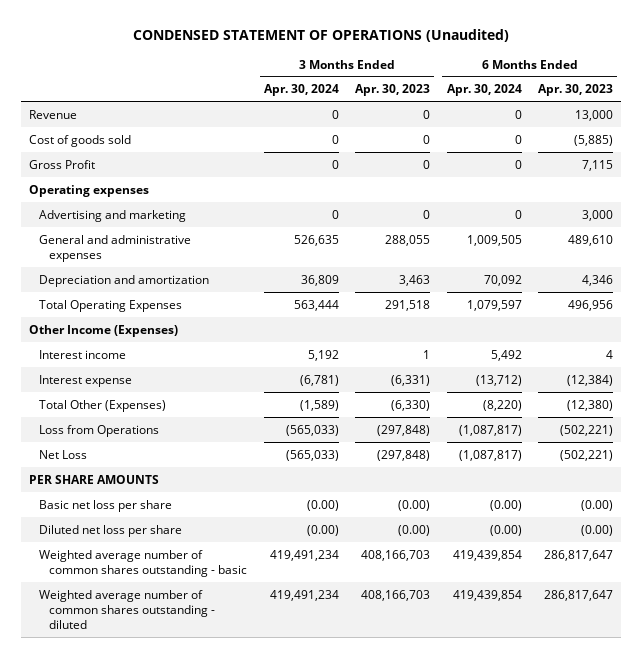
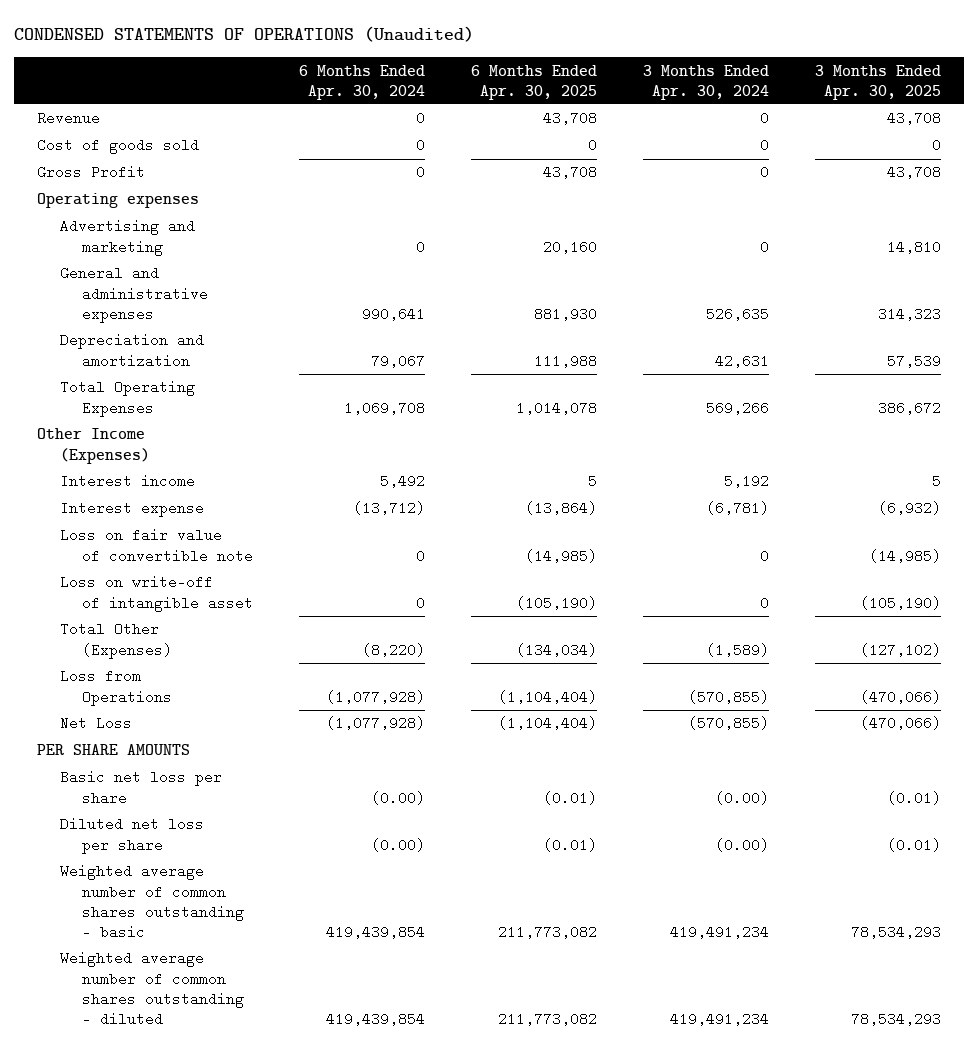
[133,28,510,42] CONDENSED STATEMENT OF OPERATIONS (Unaudited) -> [14,26,475,43] CONDENSED STATEMENTS OF OPERATIONS (Unaudited)
[355,84,431,97] Apr. 30, 2023 -> none
[537,84,613,97] Apr. 30, 2023 -> none
none -> [471,64,598,100] 6 Months Ended Apr. 30, 2025
none -> [814,64,941,100] 3 Months Ended Apr. 30, 2025
[466,234,522,246] 1,009,505 -> [362,306,426,321] 990,641
[300,274,339,286] 36,809 -> [715,353,770,368] 42,631
[483,274,522,286] 70,092 -> [371,353,426,368] 79,067
[293,299,339,311] 563,444 -> [706,400,770,415] 569,266
[466,299,522,311] 1,079,597 -> [344,400,426,415] 1,069,708
none -> [59,528,254,563] Loss on fair value of convertible note
none -> [59,575,254,612] Loss on write-off of intangible asset
[285,424,339,436] (565,033) -> [688,689,770,704] (570,855)
[458,424,522,436] (1,087,817) -> [326,689,426,704] (1,077,928)
[285,449,339,461] (565,033) -> [688,716,770,731] (570,855)
[458,449,522,461] (1,087,817) -> [326,716,426,731] (1,077,928)

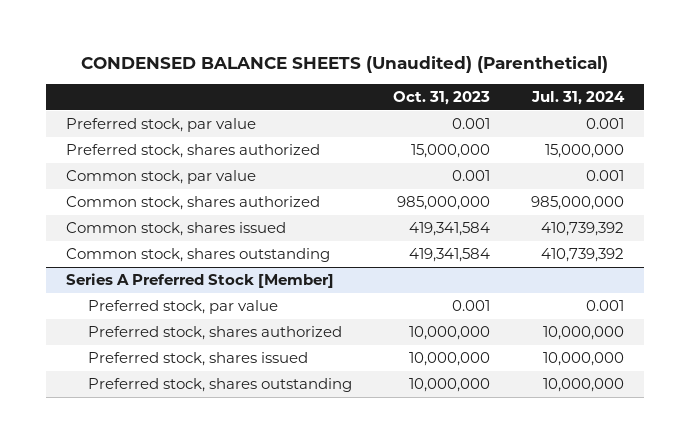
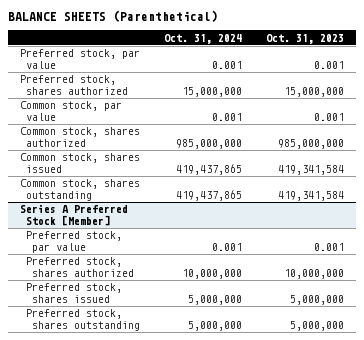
[80,55,608,73] CONDENSED BALANCE SHEETS (Unaudited) (Parenthetical) -> [7,10,218,23] BALANCE SHEETS (Parenthetical)
[530,90,625,105] Jul. 31, 2024 -> none
none -> [164,33,243,44] Oct. 31, 2024
[409,352,491,367] 10,000,000 -> [290,294,345,305] 5,000,000
[409,378,491,393] 10,000,000 -> [290,320,345,331] 5,000,000

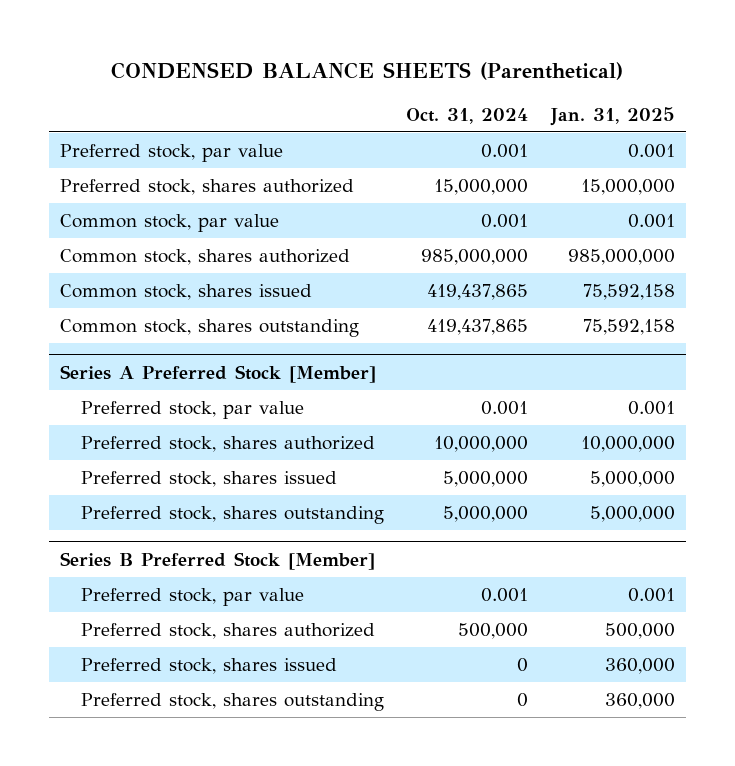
[7,10,218,23] BALANCE SHEETS (Parenthetical) -> [111,61,624,80] CONDENSED BALANCE SHEETS (Parenthetical)
[266,33,345,44] Oct. 31, 2023 -> none
none -> [549,106,675,126] Jan. 31, 2025
none -> [59,551,375,570] Series B Preferred Stock [Member]
none -> [80,587,304,606] Preferred stock, par value
none -> [80,622,375,639] Preferred stock, shares authorized
none -> [80,657,337,674] Preferred stock, shares issued
none -> [80,692,384,711] Preferred stock, shares outstanding

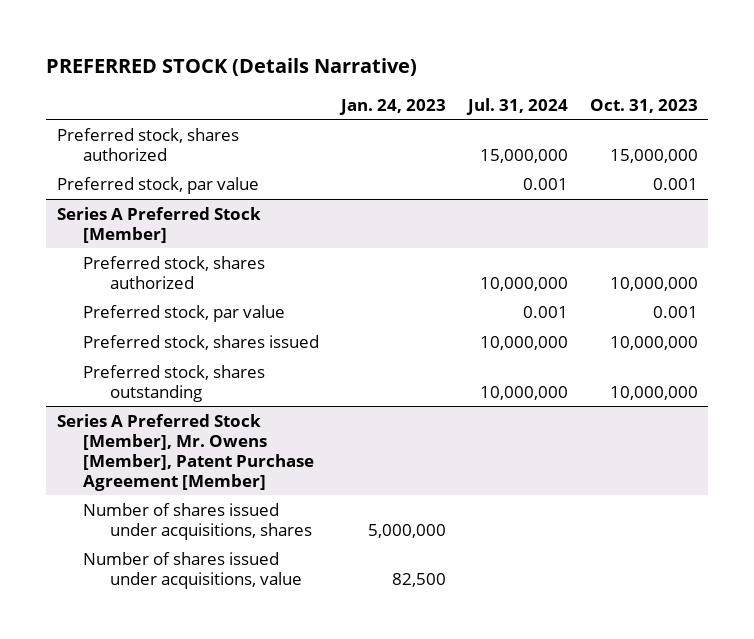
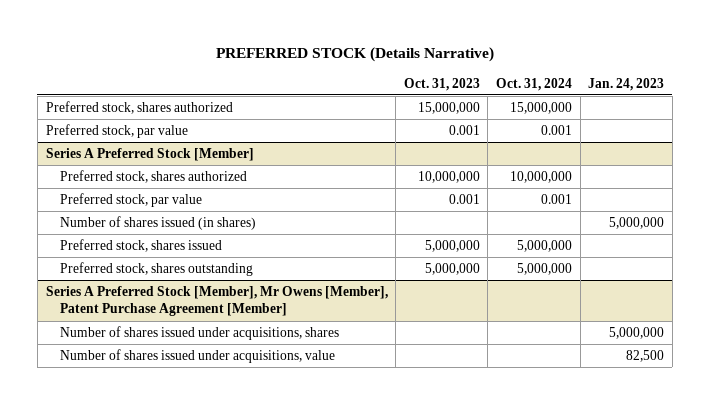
[465,97,568,115] Jul. 31, 2024 -> none
none -> [495,77,572,91] Oct. 31, 2024
none -> [59,215,256,230] Number of shares issued (in shares)
[609,335,698,350] 10,000,000 -> [424,239,480,252] 5,000,000
[609,385,698,400] 10,000,000 -> [424,262,480,275] 5,000,000
[56,413,315,491] Series A Preferred Stock [Member], Mr. Owens [Member], Patent Purchase Agreement [Member] -> [45,285,388,317] Series A Preferred Stock [Member], Mr Owens [Member], Patent Purchase Agreement [Member]

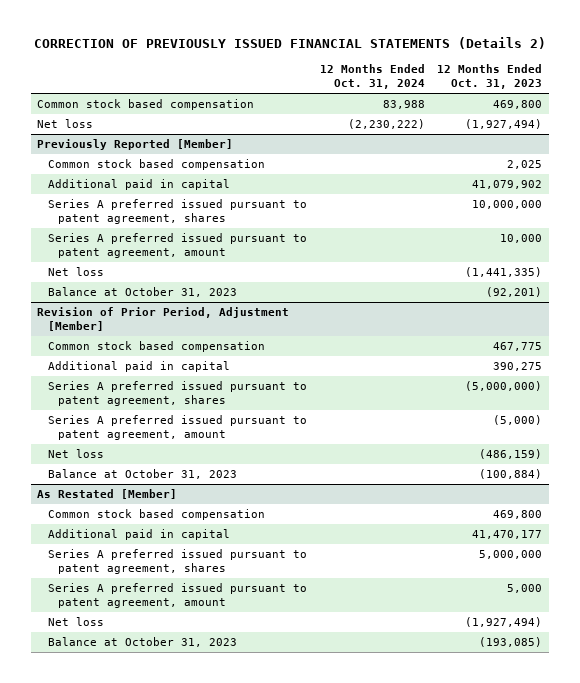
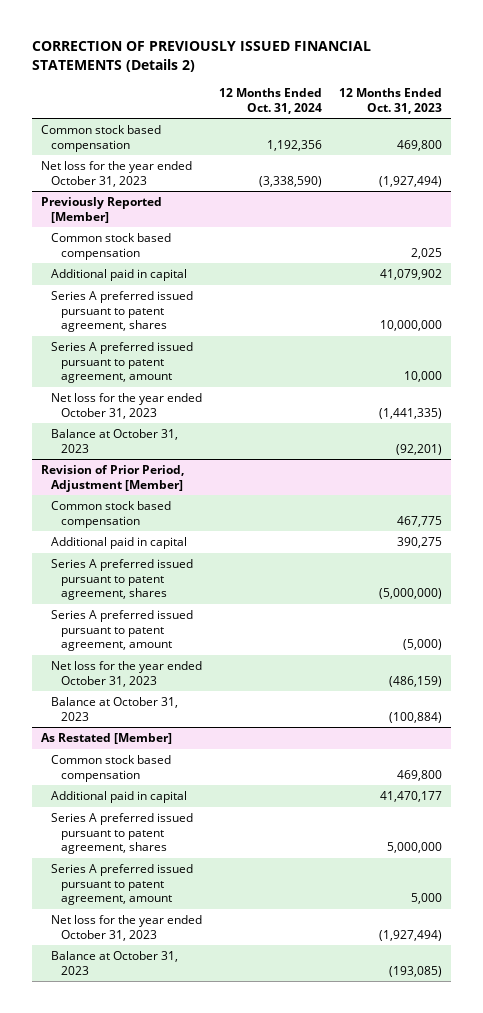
[382,100,425,110] 83,988 -> [266,139,322,151] 1,192,356
[37,119,94,129] Net loss -> [41,161,193,187] Net loss for the year ended October 31, 2023
[347,119,425,130] (2,230,222) -> [258,175,322,187] (3,338,590)
[47,267,104,277] Net loss -> [50,393,202,419] Net loss for the year ended October 31, 2023
[47,449,104,459] Net loss -> [50,661,202,687] Net loss for the year ended October 31, 2023
[47,617,104,627] Net loss -> [50,915,202,941] Net loss for the year ended October 31, 2023

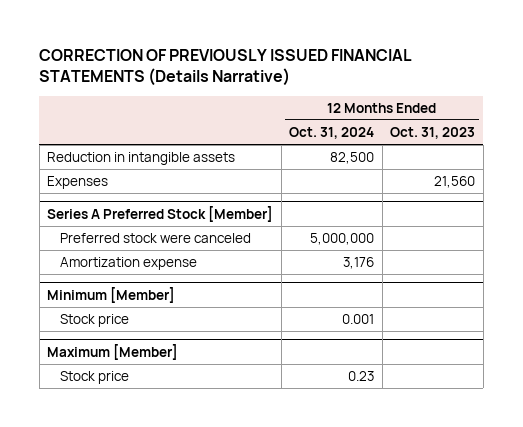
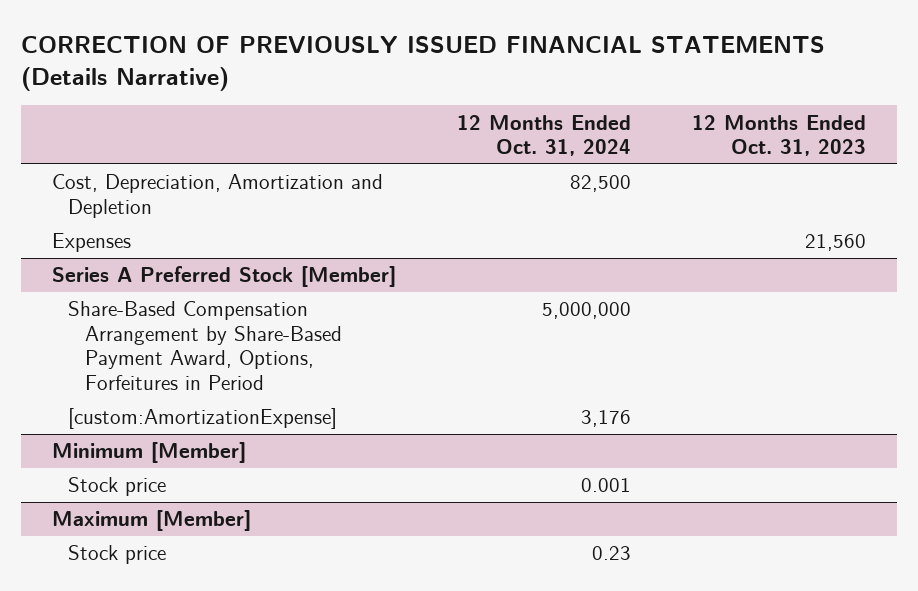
[47,152,236,166] Reduction in intangible assets -> [51,174,383,218] Cost, Depreciation, Amortization and Depletion
[60,233,252,244] Preferred stock were canceled -> [68,301,343,390] Share-Based Compensation Arrangement by Share-Based Payment Award, Options, Forfeitures in Period
[60,257,198,271] Amortization expense -> [68,408,338,430] [custom:AmortizationExpense]

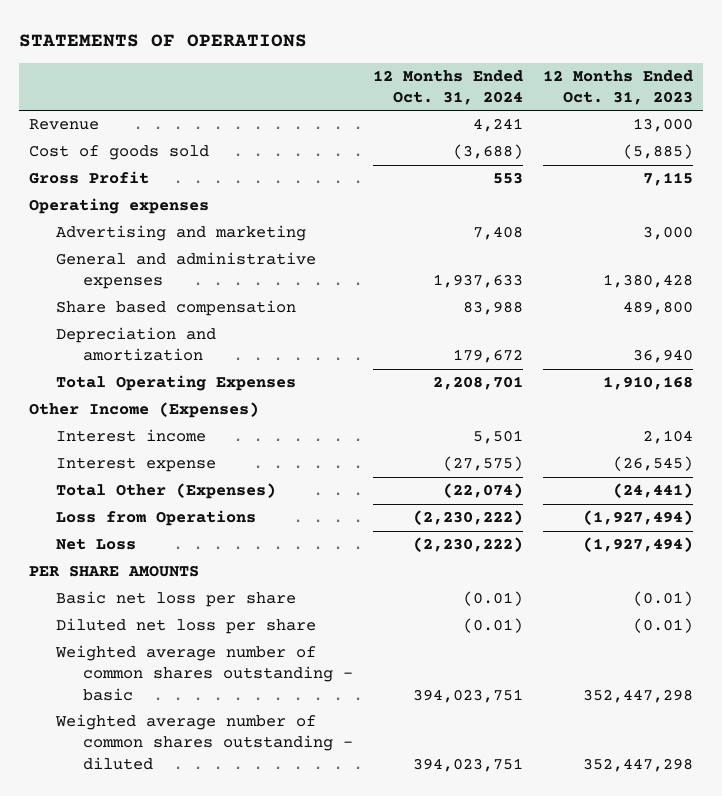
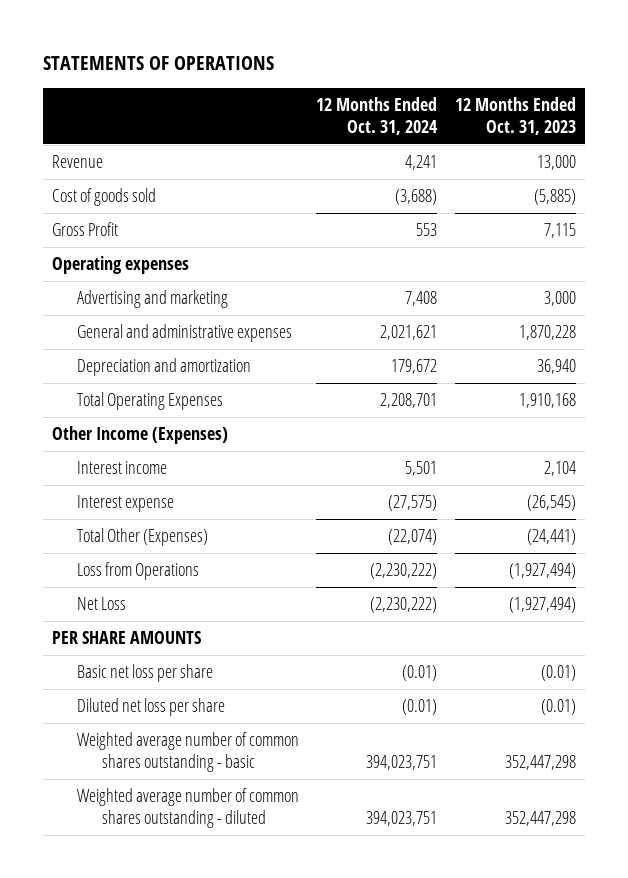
[56,300,297,317] Share based compensation -> none
[433,274,524,289] 1,937,633 -> [380,325,438,341] 2,021,621
[603,274,694,289] 1,380,428 -> [518,325,576,341] 1,870,228

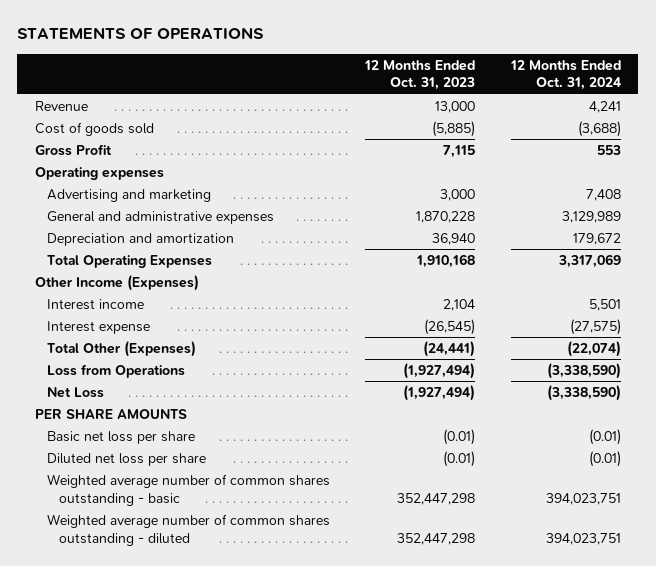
[380,325,438,341] 2,021,621 -> [561,211,621,224] 3,129,989
[380,393,438,409] 2,208,701 -> [557,254,621,269] 3,317,069
[370,563,438,580] (2,230,222) -> [546,363,621,380] (3,338,590)
[370,597,438,614] (2,230,222) -> [546,385,621,402] (3,338,590)

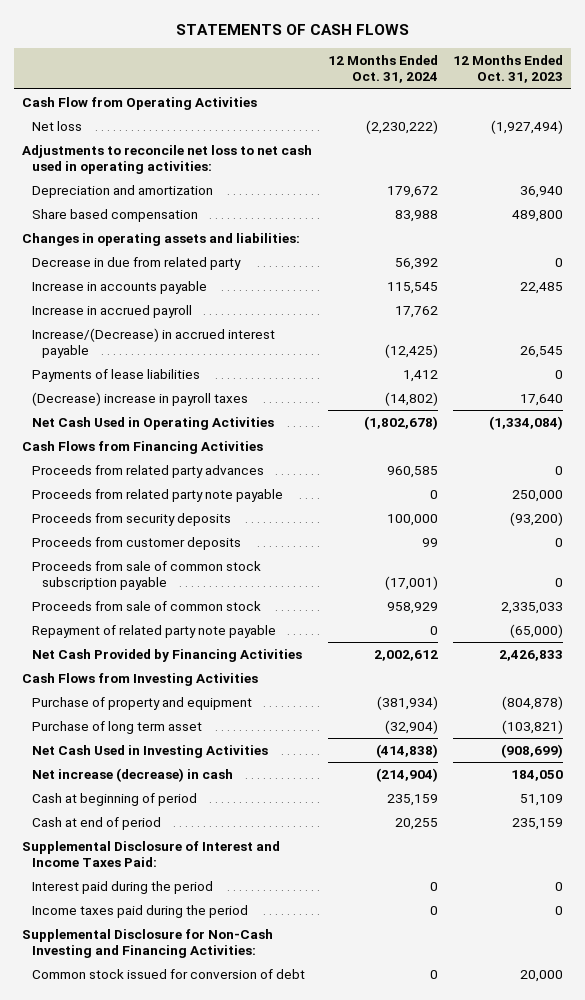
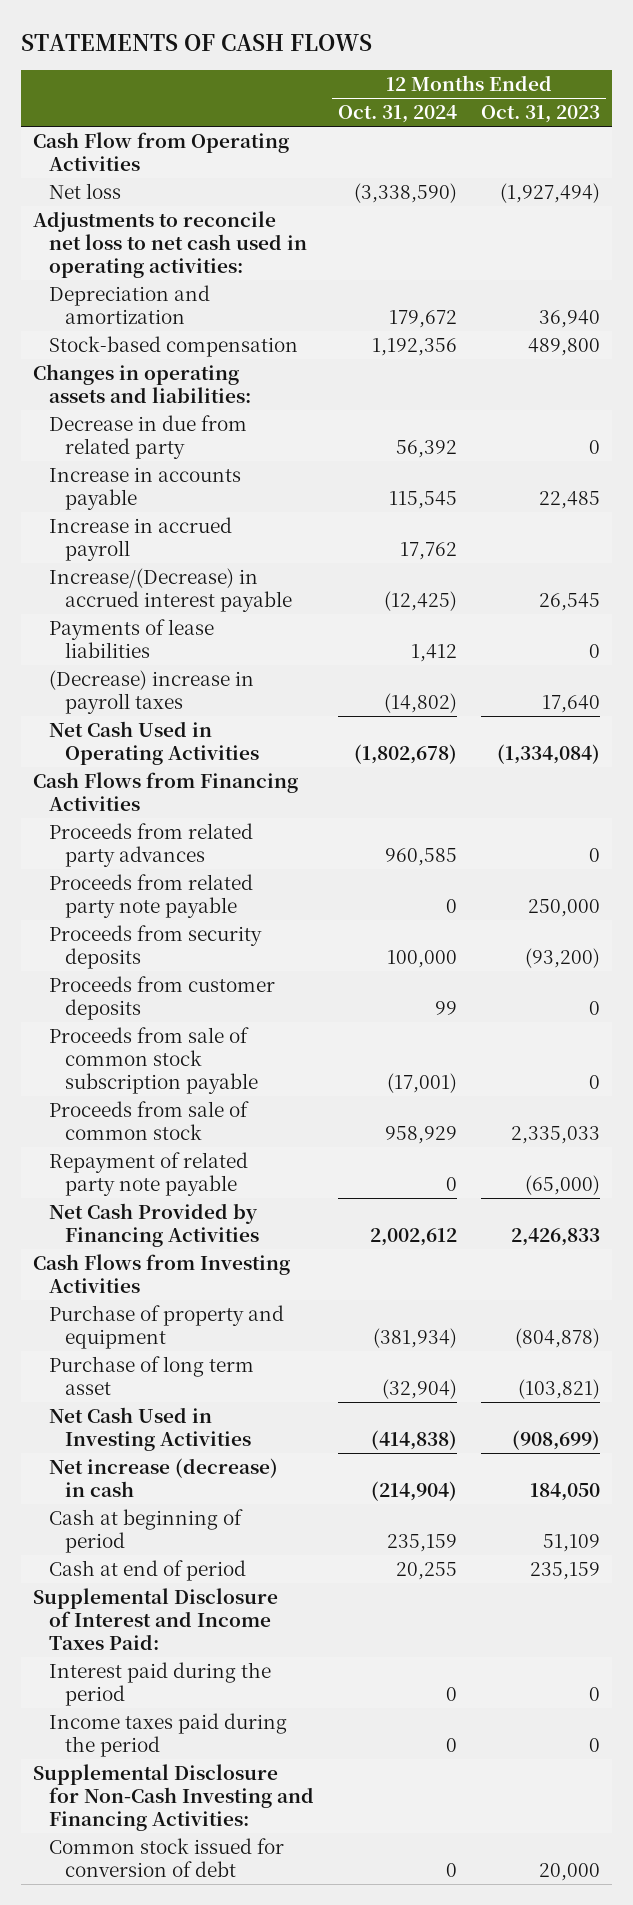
[365,119,438,134] (2,230,222) -> [353,183,457,204] (3,338,590)
[32,208,199,222] Share based compensation -> [49,336,299,358] Stock-based compensation
[394,209,438,222] 83,988 -> [371,338,457,357] 1,192,356

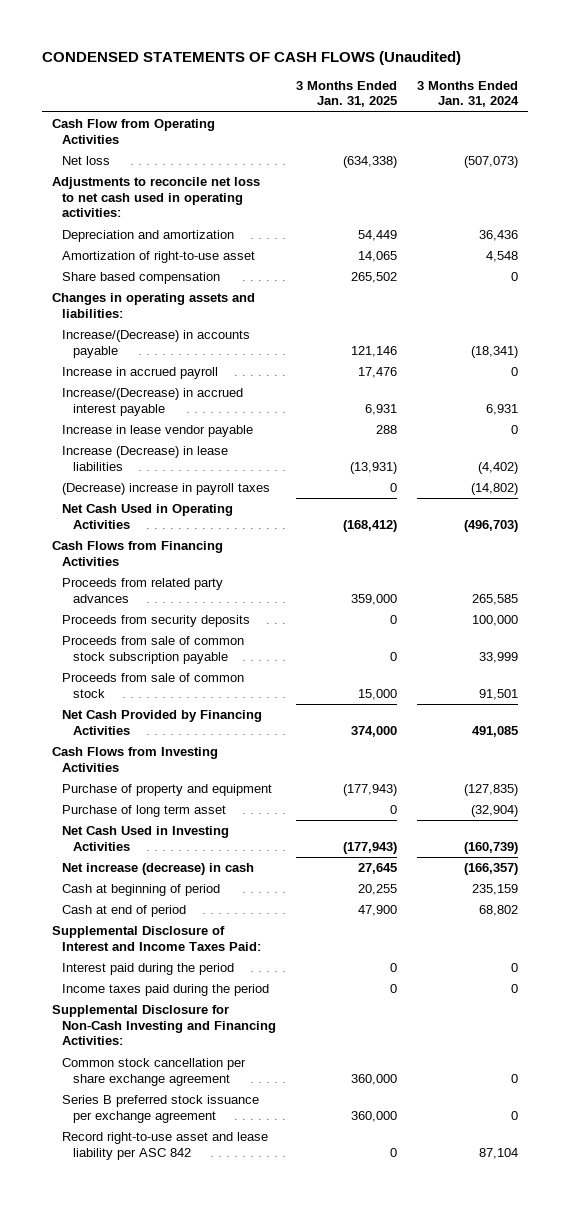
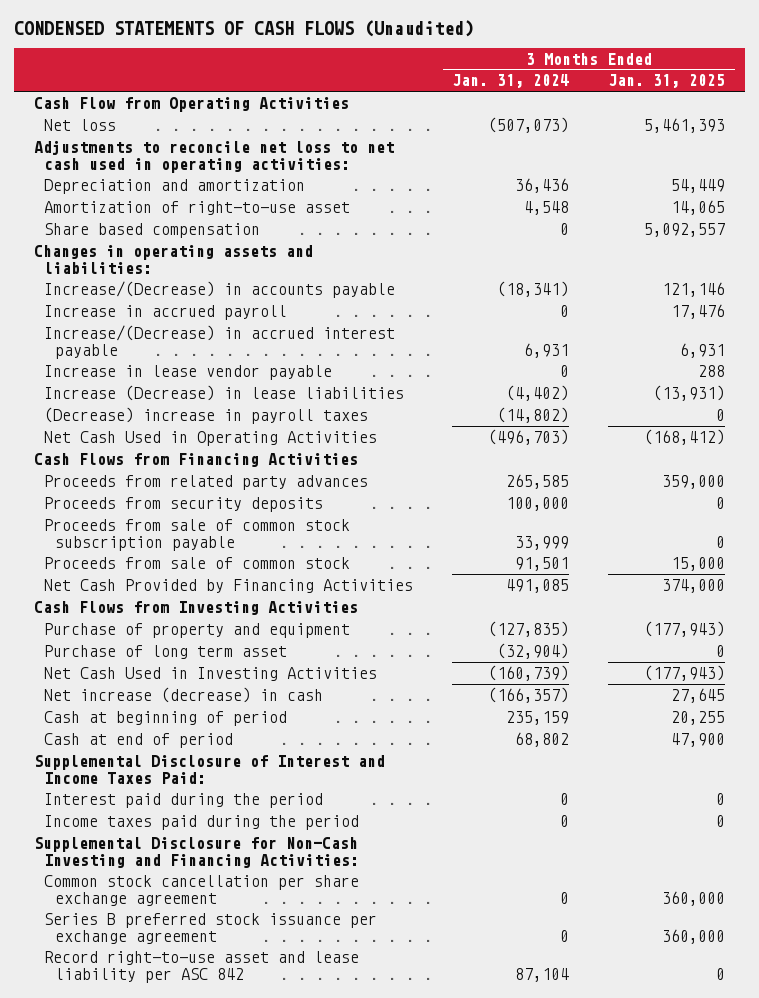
[343,156,398,169] (634,338) -> [644,117,726,133] 5,461,393
[351,272,398,284] 265,502 -> [644,222,726,237] 5,092,557

